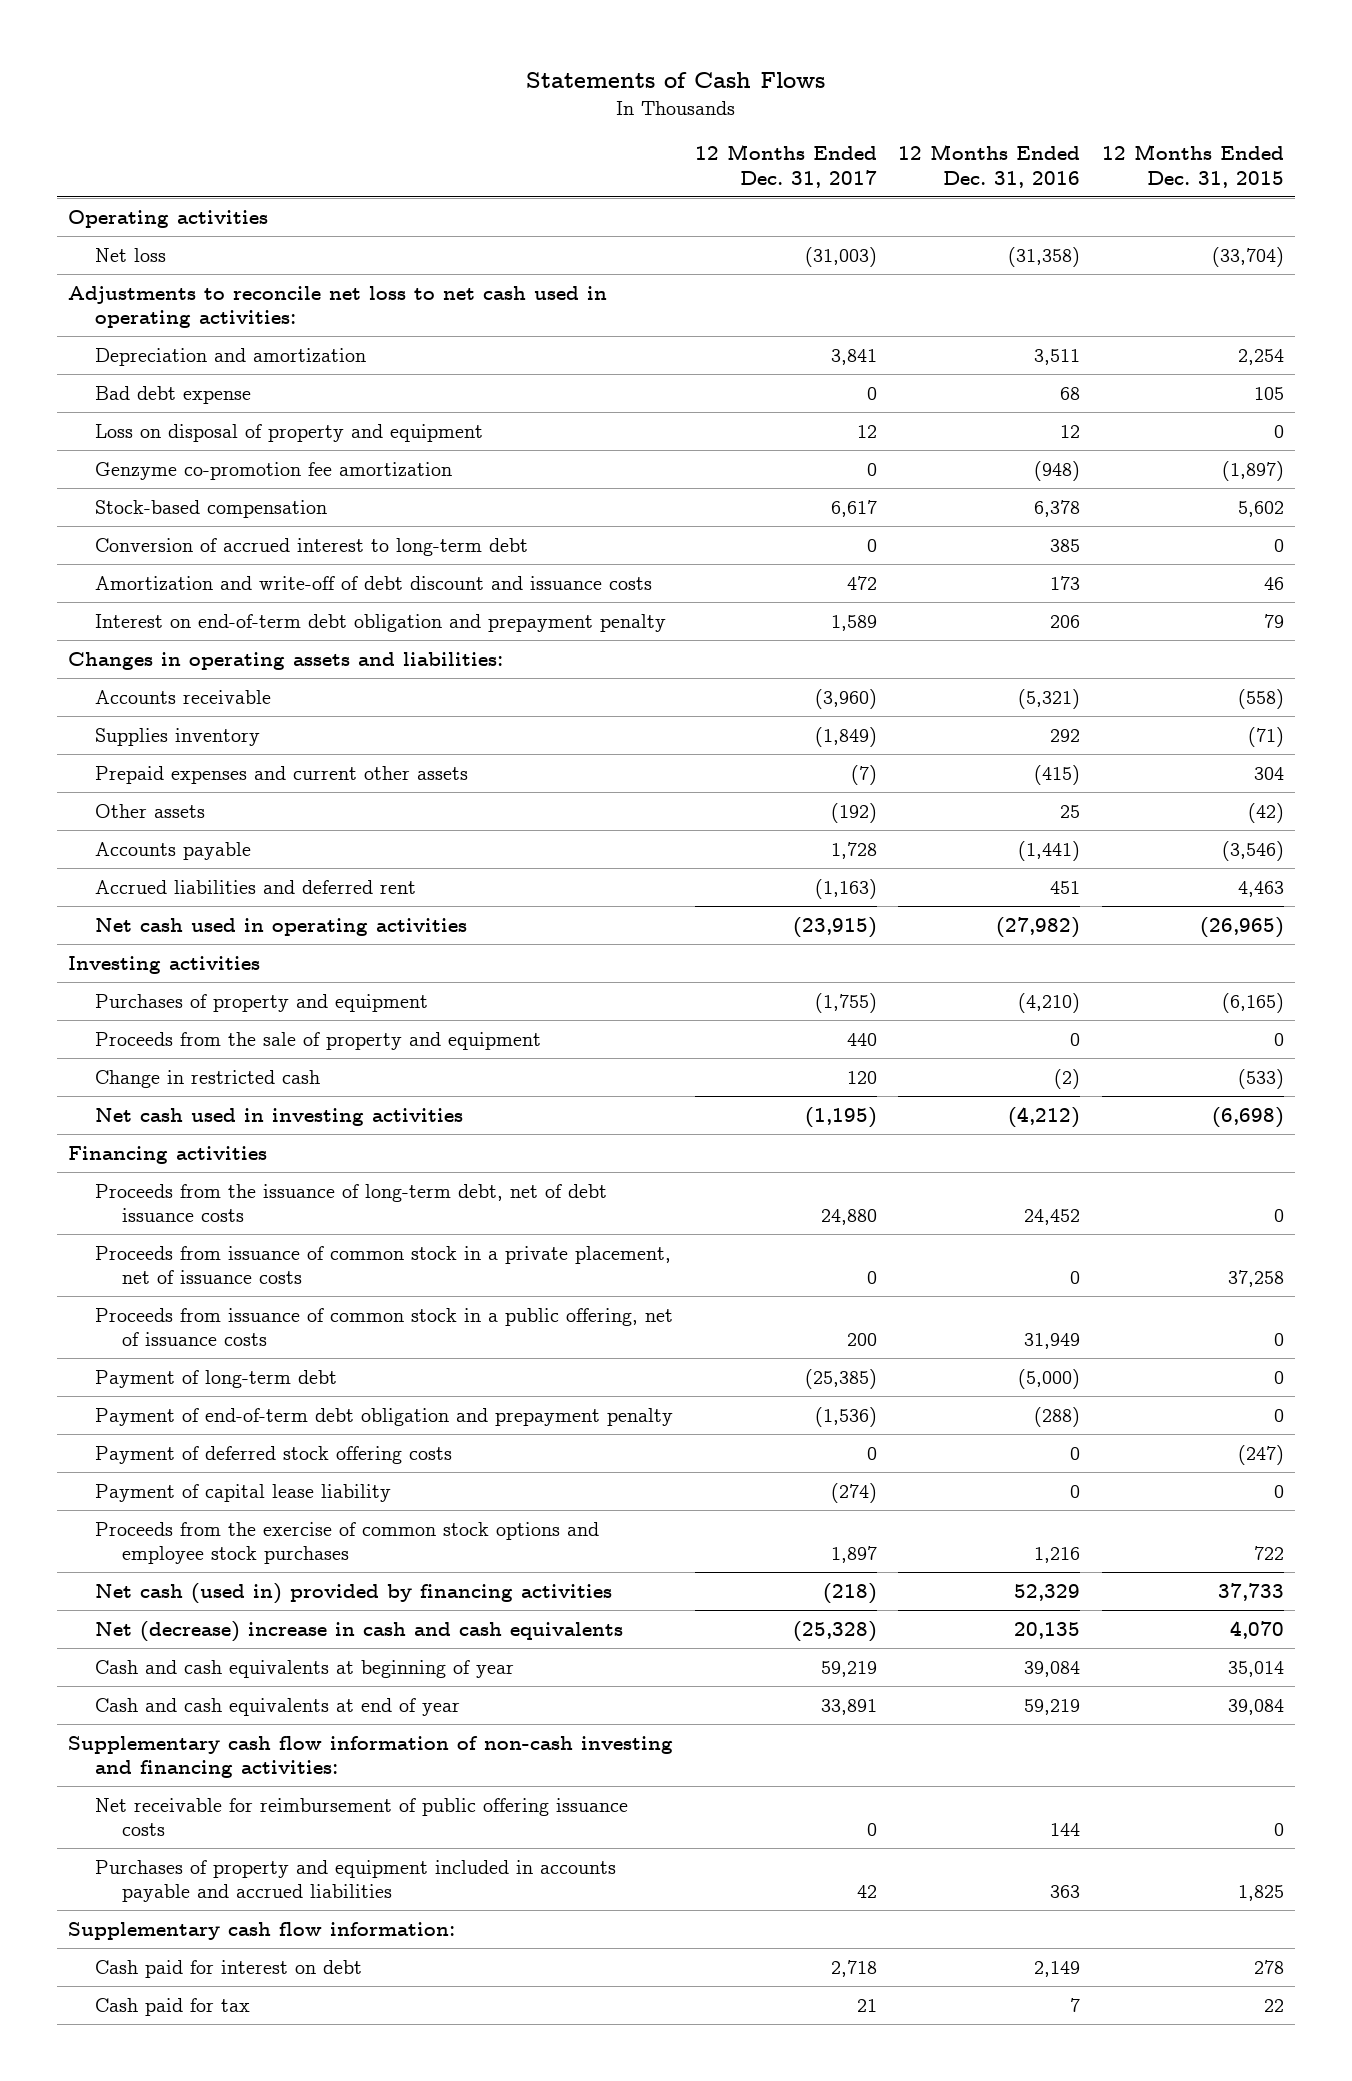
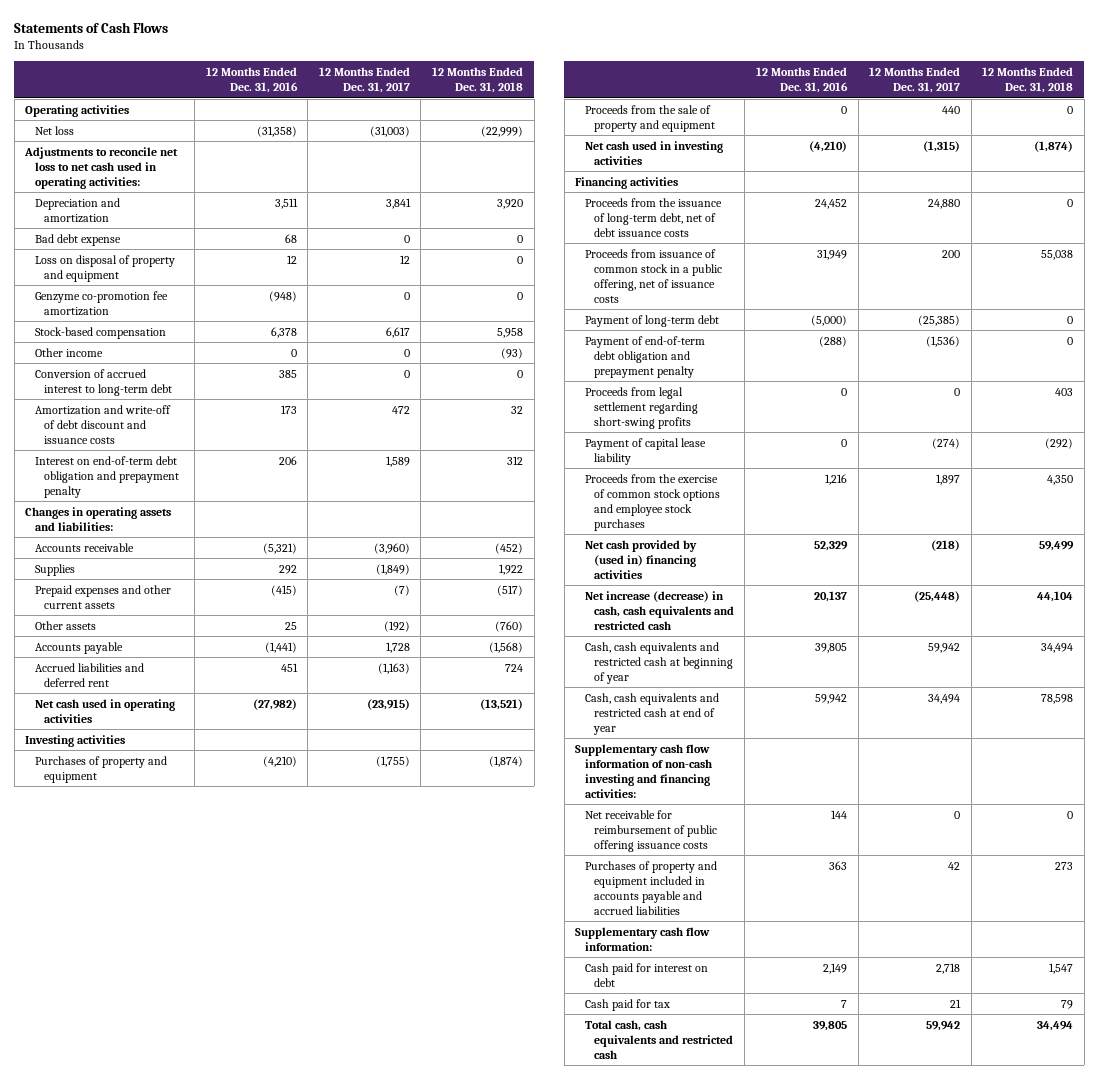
[1101,143,1284,188] 12 Months Ended Dec. 31, 2015 -> none
none -> [432,67,524,94] 12 Months Ended Dec. 31, 2018
none -> [34,347,103,357] Other income
[94,727,260,746] Supplies inventory -> [34,563,75,576] Supplies
[94,765,468,784] Prepaid expenses and current other assets -> [34,584,171,609] Prepaid expenses and other current assets
[94,1069,320,1088] Change in restricted cash -> none
[804,1106,877,1128] (1,195) -> [923,140,961,152] (1,315)
[1008,1106,1081,1128] (4,212) -> [808,140,847,152] (4,210)
[94,1245,671,1285] Proceeds from issuance of common stock in a private placement, net of issuance costs -> none
[94,1445,452,1464] Payment of deferred stock offering costs -> none
none -> [584,386,698,429] Proceeds from legal settlement regarding short-swing profits
[94,1582,612,1604] Net cash (used in) provided by financing activities -> [584,539,697,579] Net cash provided by (used in) financing activities
[94,1620,623,1642] Net (decrease) increase in cash and cash equivalents -> [584,590,734,630] Net increase (decrease) in cash, cash equivalents and restricted cash
[792,1620,877,1642] (25,328) -> [914,590,961,602] (25,448)
[1014,1621,1081,1639] 20,135 -> [813,590,847,602] 20,137
[94,1659,514,1678] Cash and cash equivalents at beginning of year -> [584,641,733,684] Cash, cash equivalents and restricted cash at beginning of year
[820,1660,877,1677] 59,219 -> [928,642,961,653] 59,942
[1024,1660,1081,1677] 39,084 -> [814,642,847,653] 39,805
[94,1697,460,1716] Cash and cash equivalents at end of year -> [584,692,719,735] Cash, cash equivalents and restricted cash at end of year
[820,1698,877,1715] 33,891 -> [928,693,961,704] 34,494
[1024,1698,1081,1715] 59,219 -> [814,693,847,704] 59,942
none -> [584,1019,733,1059] Total cash, cash equivalents and restricted cash

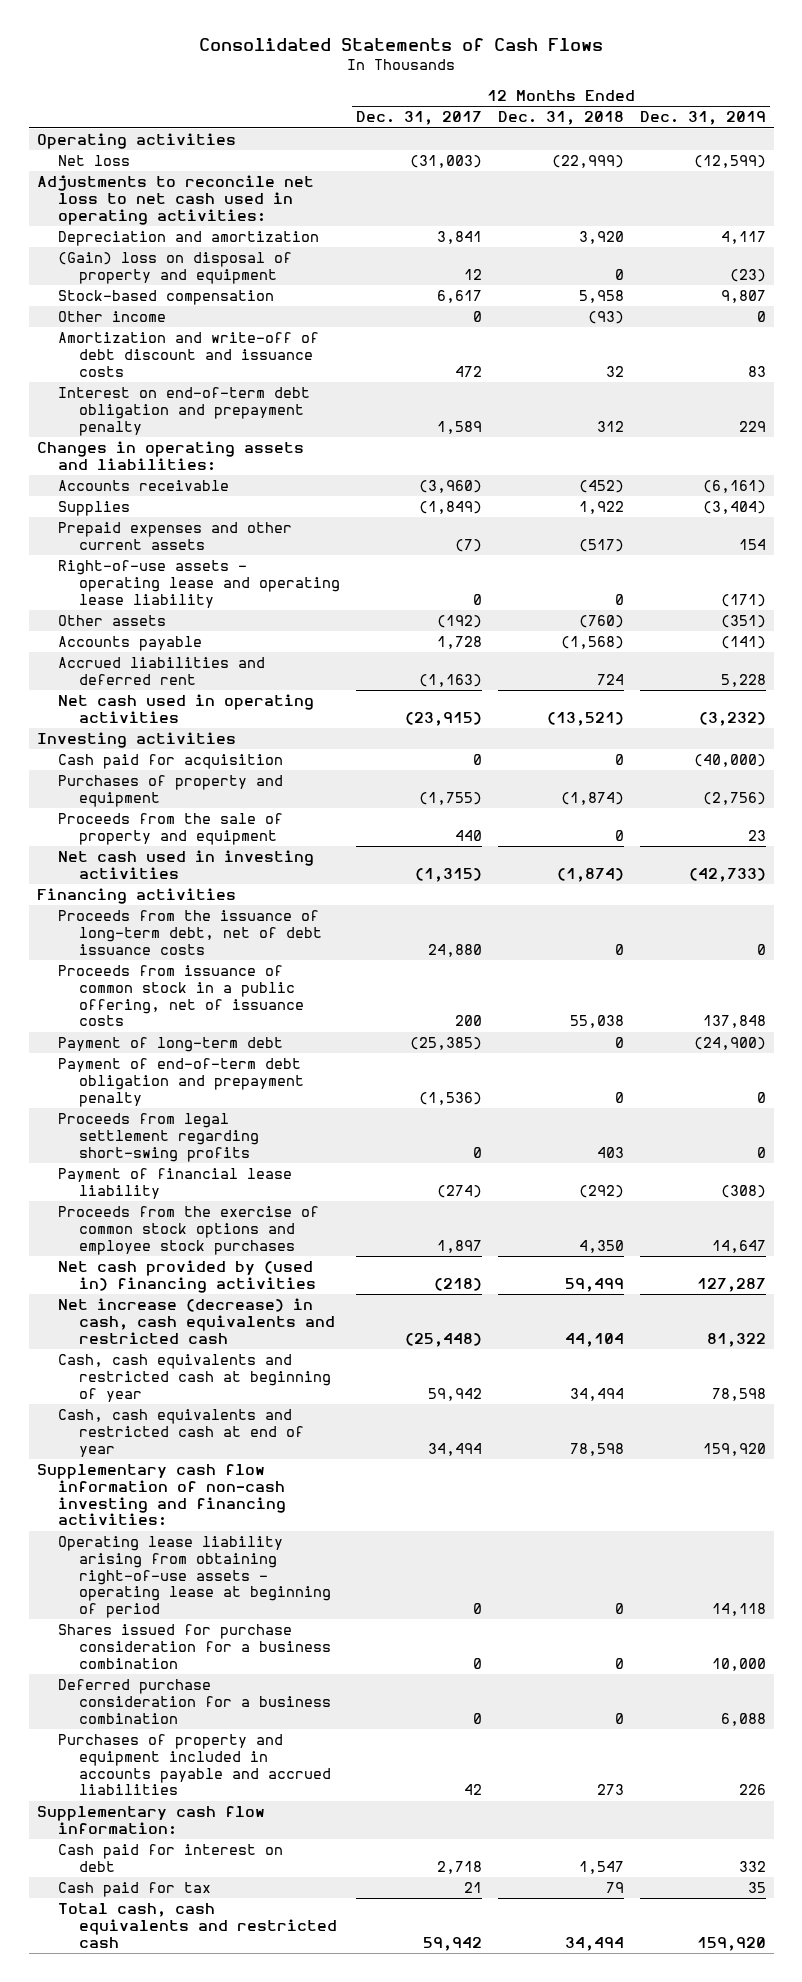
[14,22,169,34] Statements of Cash Flows -> [199,38,604,52] Consolidated Statements of Cash Flows
[205,67,298,94] 12 Months Ended Dec. 31, 2016 -> none
none -> [639,111,766,126] Dec. 31, 2019
[34,233,121,246] Bad debt expense -> none
[34,290,168,316] Genzyme co-promotion fee amortization -> none
[34,254,175,282] Loss on disposal of property and equipment -> [58,252,293,284] (Gain) loss on disposal of property and equipment
[34,368,172,396] Conversion of accrued interest to long-term debt -> none
none -> [58,560,341,608] Right-of-use assets - operating lease and operating lease liability
none -> [58,754,284,770] Cash paid for acquisition
[584,437,706,465] Payment of capital lease liability -> [58,1168,293,1199] Payment of financial lease liability
[584,809,717,852] Net receivable for reimbursement of public offering issuance costs -> none
none -> [58,1536,332,1619] Operating lease liability arising from obtaining right-of-use assets - operating lease at beginning of period
none -> [58,1624,332,1669] Shares issued for purchase consideration for a business combination
none -> [58,1679,332,1724] Deferred purchase consideration for a business combination

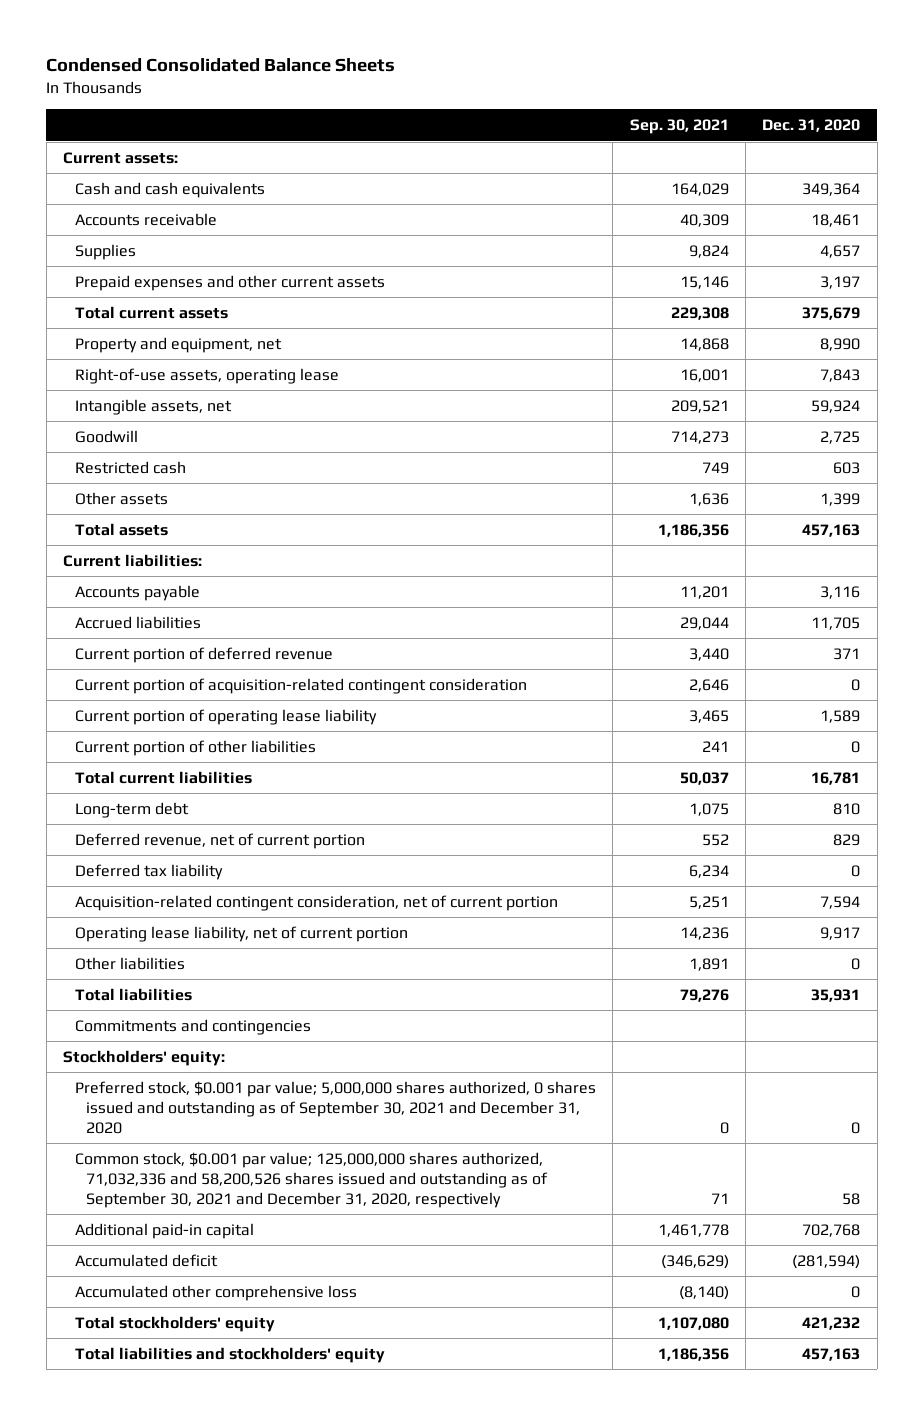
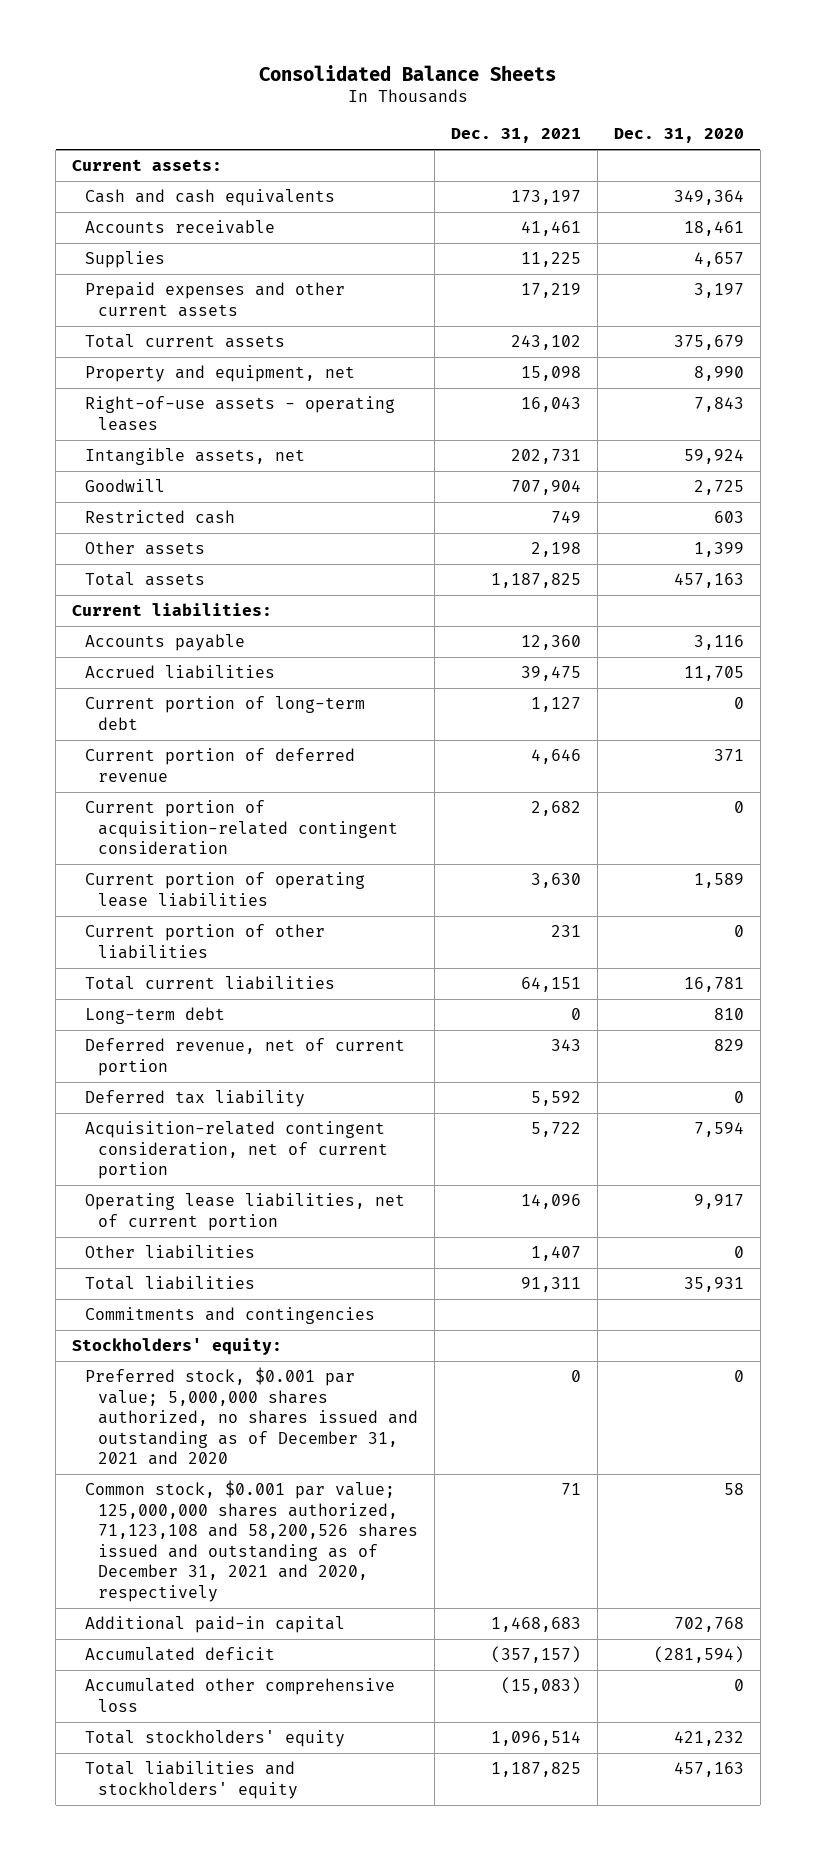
[46,58,396,73] Condensed Consolidated Balance Sheets -> [258,64,556,81] Consolidated Balance Sheets
[629,119,729,135] Sep. 30, 2021 -> none
none -> [450,128,581,144] Dec. 31, 2021
[74,367,339,384] Right-of-use assets, operating lease -> [85,396,396,431] Right-of-use assets - operating leases
none -> [85,696,366,730] Current portion of long-term debt
[74,708,377,725] Current portion of operating lease liability -> [85,872,366,907] Current portion of operating lease liabilities
[74,925,408,942] Operating lease liability, net of current portion -> [85,1193,406,1231] Operating lease liabilities, net of current portion
[74,1080,596,1134] Preferred stock, $0.001 par value; 5,000,000 shares authorized, 0 shares issued and outstanding as of September 30, 2021 and December 31, 2020 -> [85,1367,419,1466] Preferred stock, $0.001 par value; 5,000,000 shares authorized, no shares issued and outstanding as of December 31, 2021 and 2020
[74,1151,549,1208] Common stock, $0.001 par value; 125,000,000 shares authorized, 71,032,336 and 58,200,526 shares issued and outstanding as of September 30, 2021 and December 31, 2020, respectively -> [85,1480,419,1602] Common stock, $0.001 par value; 125,000,000 shares authorized, 71,123,108 and 58,200,526 shares issued and outstanding as of December 31, 2021 and 2020, respectively

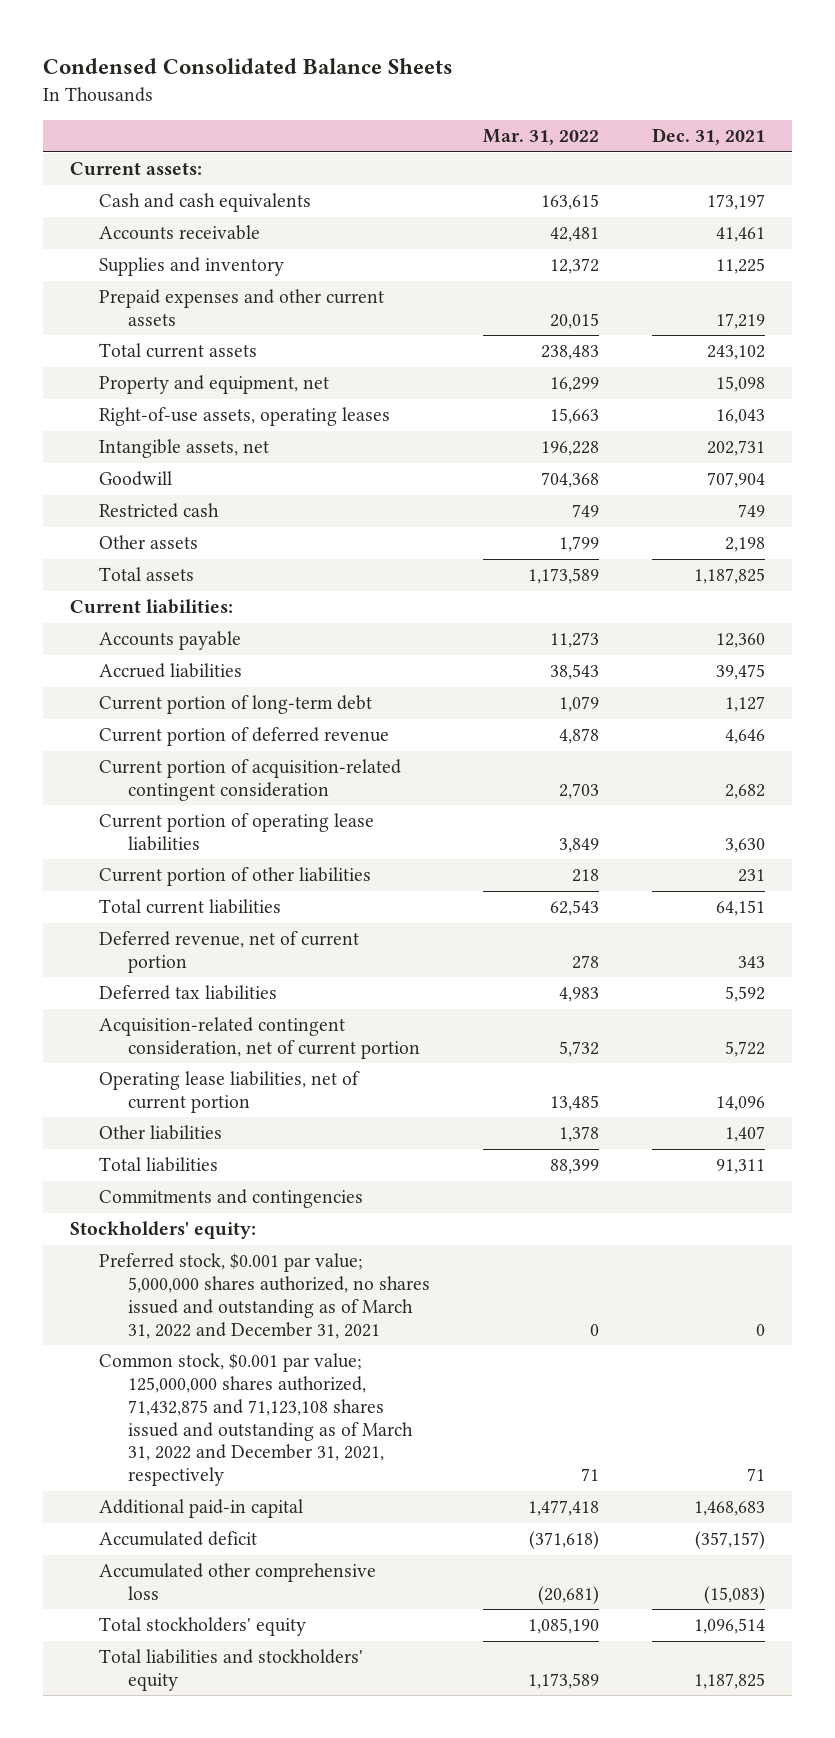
[258,64,556,81] Consolidated Balance Sheets -> [43,57,454,74] Condensed Consolidated Balance Sheets
[613,128,744,144] Dec. 31, 2020 -> none
none -> [483,129,600,146] Mar. 31, 2022
[85,251,166,269] Supplies -> [99,257,285,277] Supplies and inventory
[85,396,396,431] Right-of-use assets - operating leases -> [99,407,391,427] Right-of-use assets, operating leases
[85,1007,226,1025] Long-term debt -> none
[85,1090,306,1108] Deferred tax liability -> [99,985,278,1001] Deferred tax liabilities
[85,1367,419,1466] Preferred stock, $0.001 par value; 5,000,000 shares authorized, no shares issued and outstanding as of December 31, 2021 and 2020 -> [99,1253,431,1339] Preferred stock, $0.001 par value; 5,000,000 shares authorized, no shares issued and outstanding as of March 31, 2022 and December 31, 2021
[85,1480,419,1602] Common stock, $0.001 par value; 125,000,000 shares authorized, 71,123,108 and 58,200,526 shares issued and outstanding as of December 31, 2021 and 2020, respectively -> [99,1353,414,1487] Common stock, $0.001 par value; 125,000,000 shares authorized, 71,432,875 and 71,123,108 shares issued and outstanding as of March 31, 2022 and December 31, 2021, respectively

